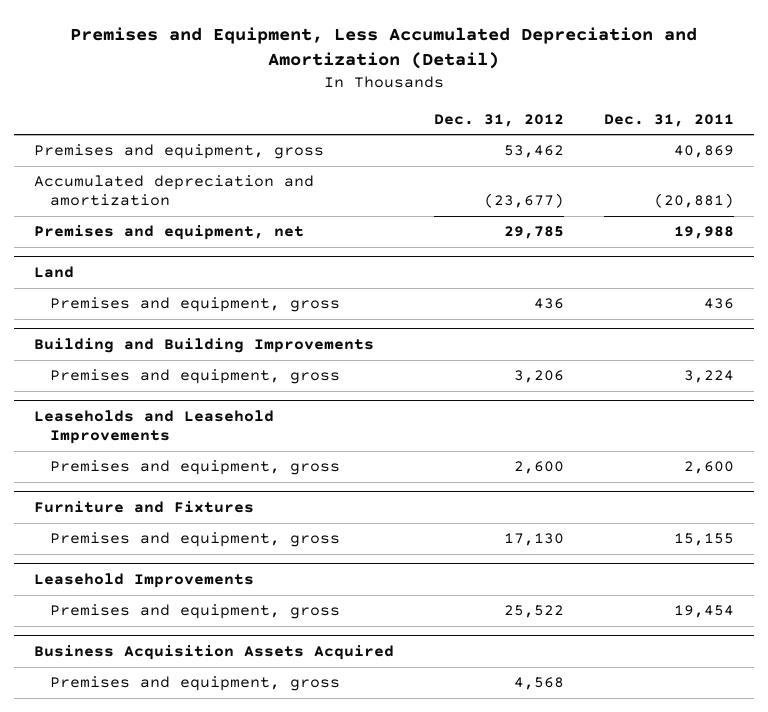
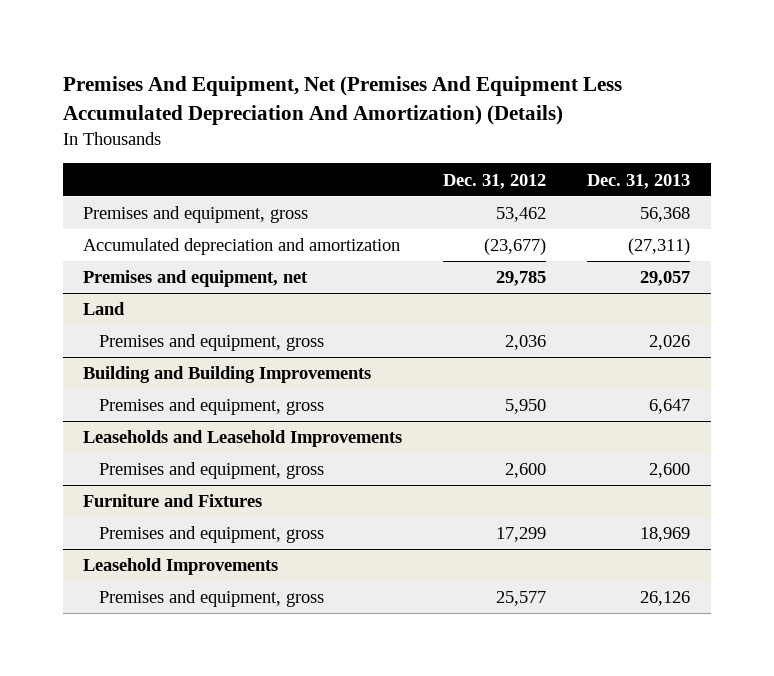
[69,26,697,69] Premises and Equipment, Less Accumulated Depreciation and Amortization (Detail) -> [62,76,622,126] Premises And Equipment, Net (Premises And Equipment Less Accumulated Depreciation And Amortization) (Details)
[603,113,734,127] Dec. 31, 2011 -> none
none -> [587,173,691,189] Dec. 31, 2013
[533,298,564,310] 436 -> [505,335,547,351] 2,036
[513,370,564,384] 3,206 -> [505,399,547,415] 5,950
[503,533,564,547] 17,130 -> [496,527,547,543] 17,299
[34,644,395,660] Business Acquisition Assets Acquired -> none
[49,676,340,692] Premises and equipment, gross -> none
[503,605,564,619] 25,522 -> [496,591,547,607] 25,577

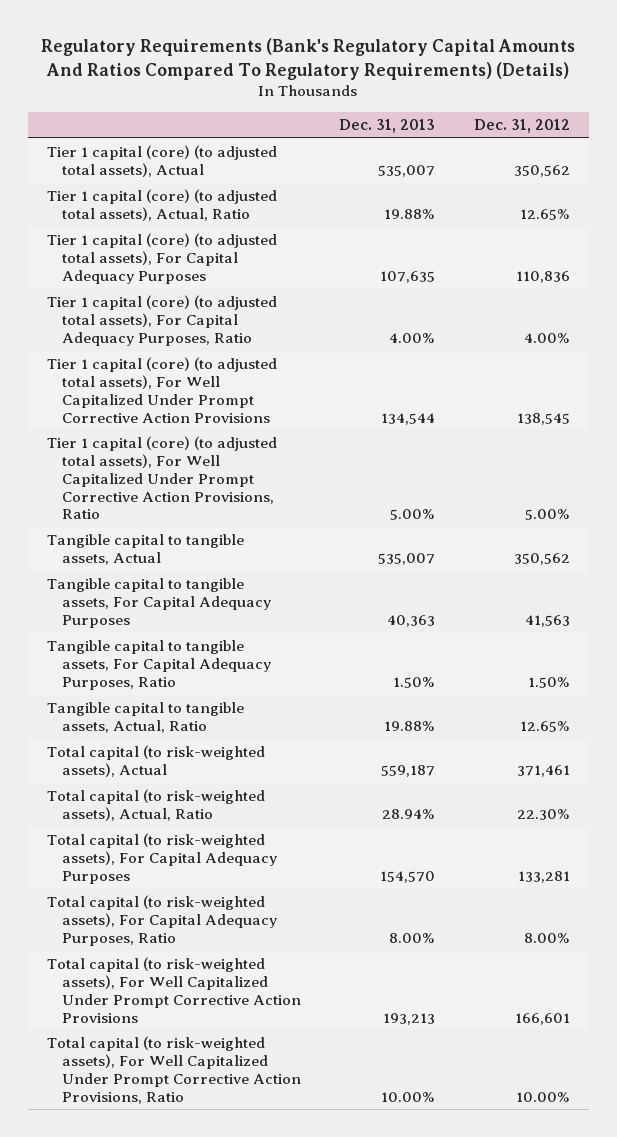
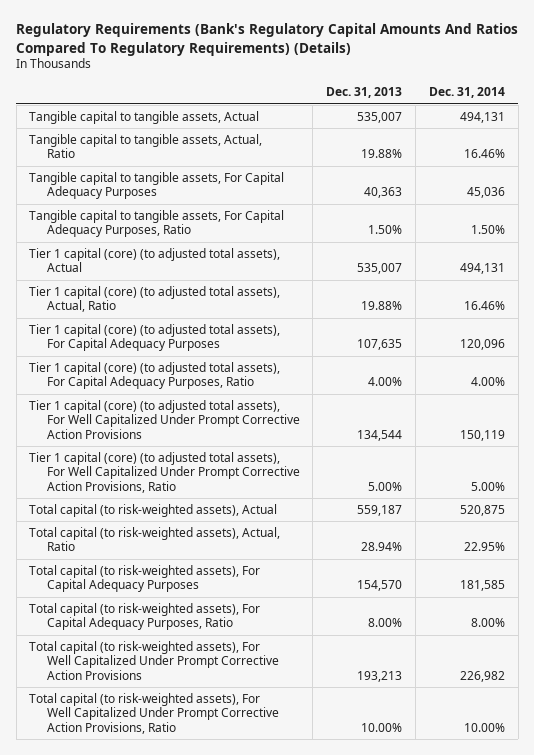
[473,119,570,134] Dec. 31, 2012 -> none
none -> [428,87,505,99] Dec. 31, 2014
[47,534,245,566] Tangible capital to tangible assets, Actual -> [29,110,260,124] Tangible capital to tangible assets, Actual
[47,702,245,734] Tangible capital to tangible assets, Actual, Ratio -> [29,133,263,159] Tangible capital to tangible assets, Actual, Ratio
[47,578,271,628] Tangible capital to tangible assets, For Capital Adequacy Purposes -> [29,171,285,200] Tangible capital to tangible assets, For Capital Adequacy Purposes
[47,640,271,690] Tangible capital to tangible assets, For Capital Adequacy Purposes, Ratio -> [29,209,285,238] Tangible capital to tangible assets, For Capital Adequacy Purposes, Ratio

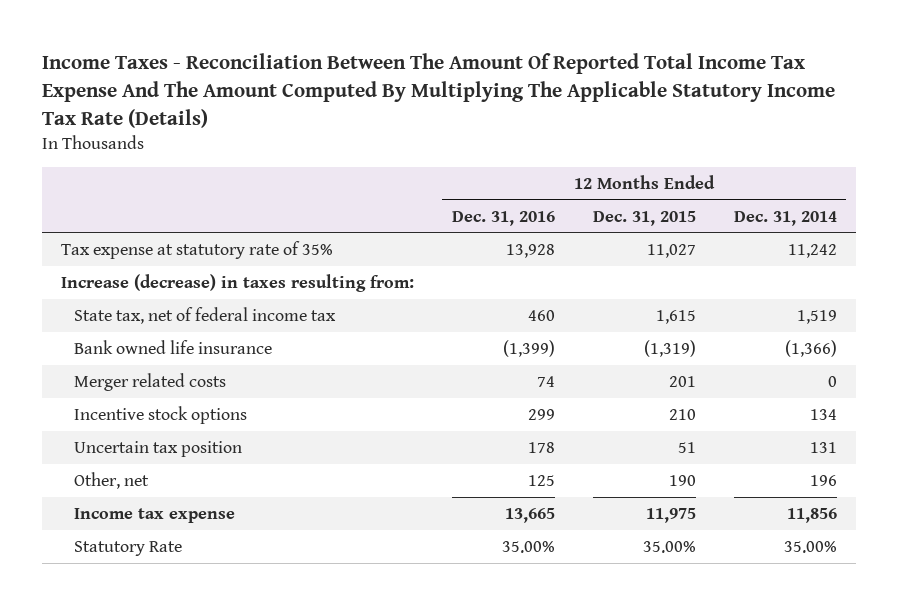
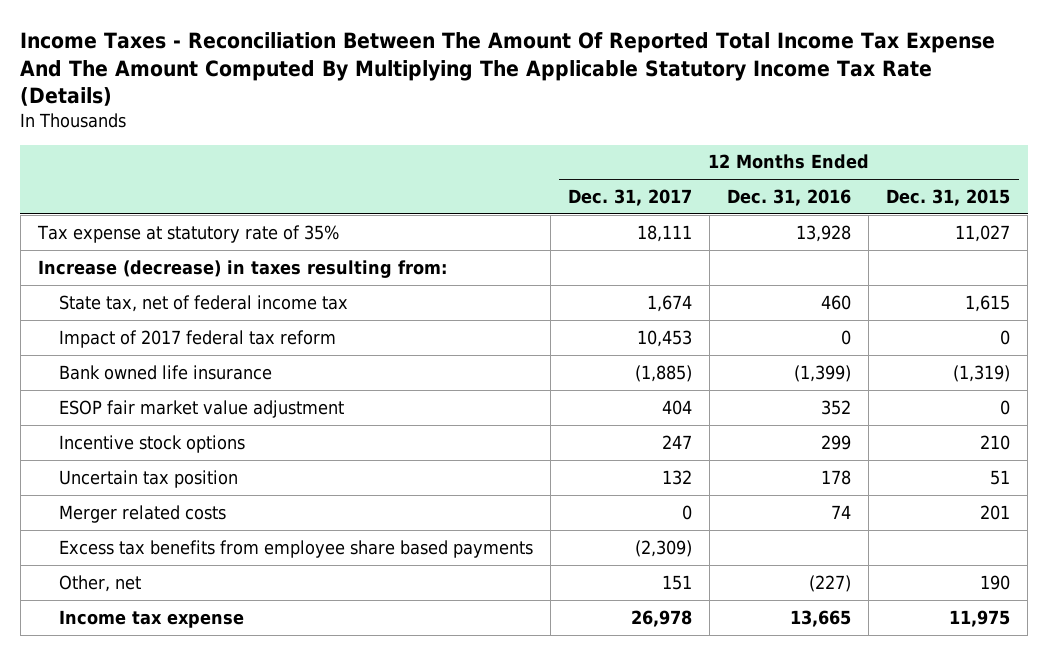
[733,210,837,226] Dec. 31, 2014 -> none
none -> [567,188,692,206] Dec. 31, 2017
none -> [58,329,336,348] Impact of 2017 federal tax reform
none -> [58,399,344,418] ESOP fair market value adjustment
[73,372,226,391] Merger related costs -> [58,504,226,523] Merger related costs
none -> [58,539,533,558] Excess tax benefits from employee share based payments
[527,474,555,486] 125 -> [808,574,851,592] (227)
[73,540,182,556] Statutory Rate -> none

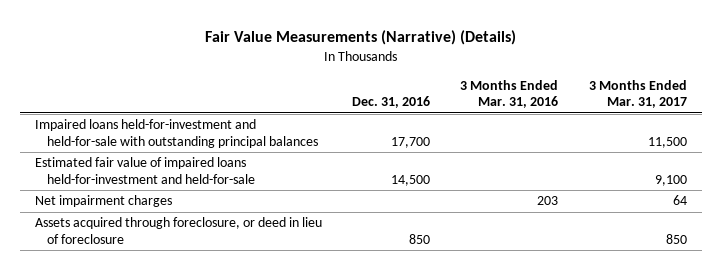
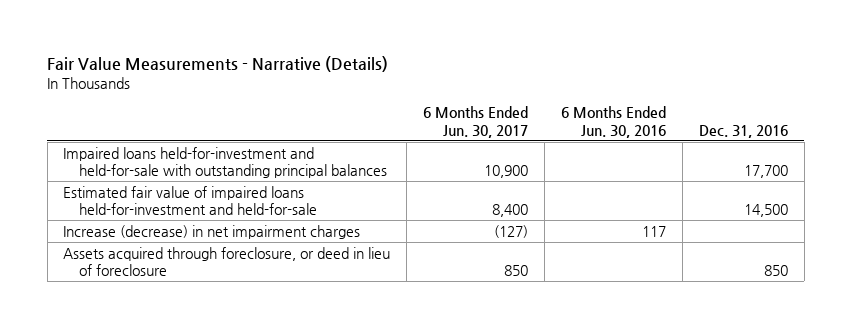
[204,29,516,45] Fair Value Measurements (Narrative) (Details) -> [47,55,389,72] Fair Value Measurements - Narrative (Details)
[460,80,559,109] 3 Months Ended Mar. 31, 2016 -> none
[588,80,687,109] 3 Months Ended Mar. 31, 2017 -> none
none -> [423,106,529,138] 6 Months Ended Jun. 30, 2017
none -> [561,106,667,138] 6 Months Ended Jun. 30, 2016
[35,195,173,208] Net impairment charges -> [63,224,361,239] Increase (decrease) in net impairment charges

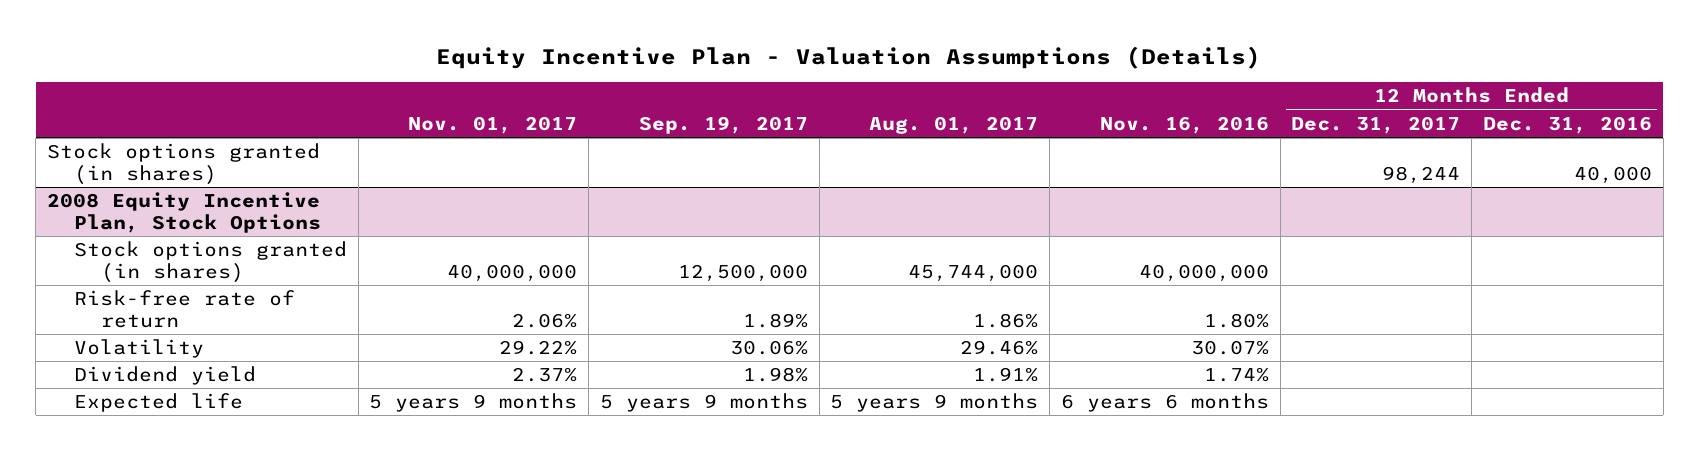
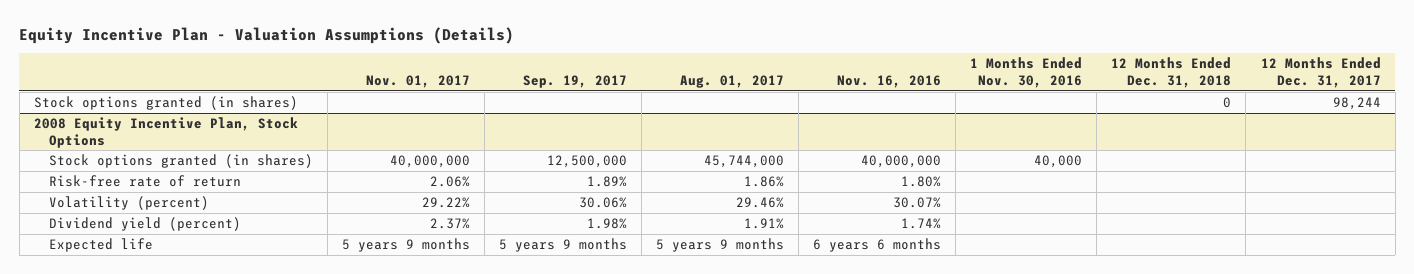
[1482,115,1652,134] Dec. 31, 2016 -> none
none -> [970,57,1083,89] 1 Months Ended Nov. 30, 2016
none -> [1111,57,1232,89] 12 Months Ended Dec. 31, 2018
[74,339,205,359] Volatility -> [48,196,209,211] Volatility (percent)
[74,366,257,386] Dividend yield -> [48,217,241,232] Dividend yield (percent)

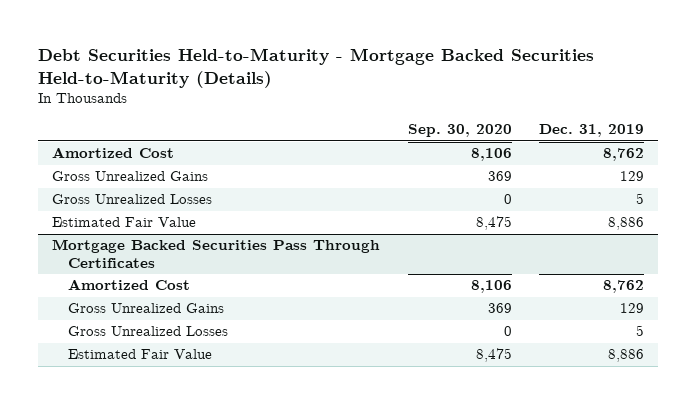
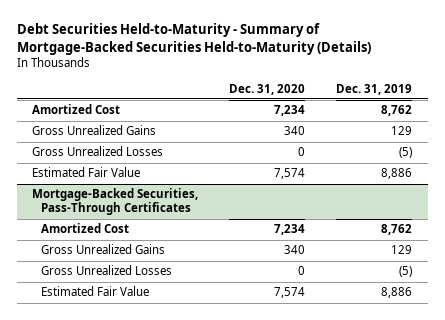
[38,47,595,88] Debt Securities Held-to-Maturity - Mortgage Backed Securities Held-to-Maturity (Details) -> [16,23,371,55] Debt Securities Held-to-Maturity - Summary of Mortgage-Backed Securities Held-to-Maturity (Details)
[407,124,512,138] Sep. 30, 2020 -> none
none -> [229,83,306,95] Dec. 31, 2020
[636,193,645,205] 5 -> [399,147,413,159] (5)
[51,239,380,268] Mortgage Backed Securities Pass Through Certificates -> [32,188,199,216] Mortgage-Backed Securities, Pass-Through Certificates
[636,325,645,337] 5 -> [399,266,413,278] (5)

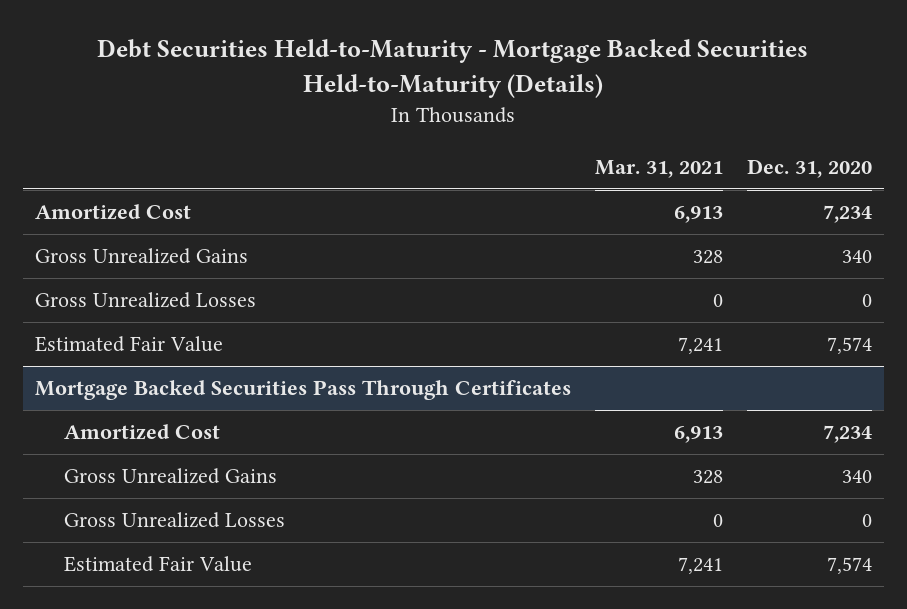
[16,23,371,55] Debt Securities Held-to-Maturity - Summary of Mortgage-Backed Securities Held-to-Maturity (Details) -> [97,39,809,98] Debt Securities Held-to-Maturity - Mortgage Backed Securities Held-to-Maturity (Details)
[336,83,413,95] Dec. 31, 2019 -> none
none -> [594,159,723,178] Mar. 31, 2021
[32,188,199,216] Mortgage-Backed Securities, Pass-Through Certificates -> [34,380,571,401] Mortgage Backed Securities Pass Through Certificates

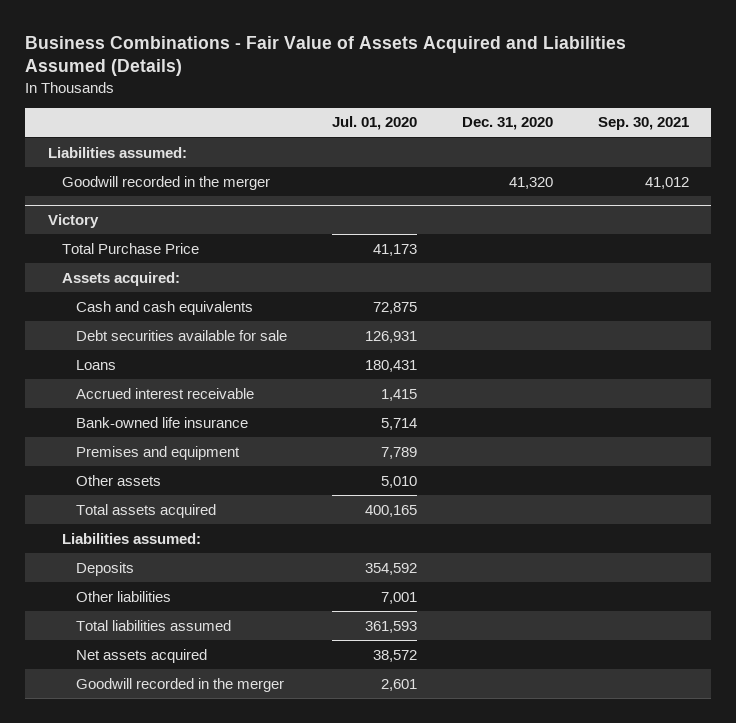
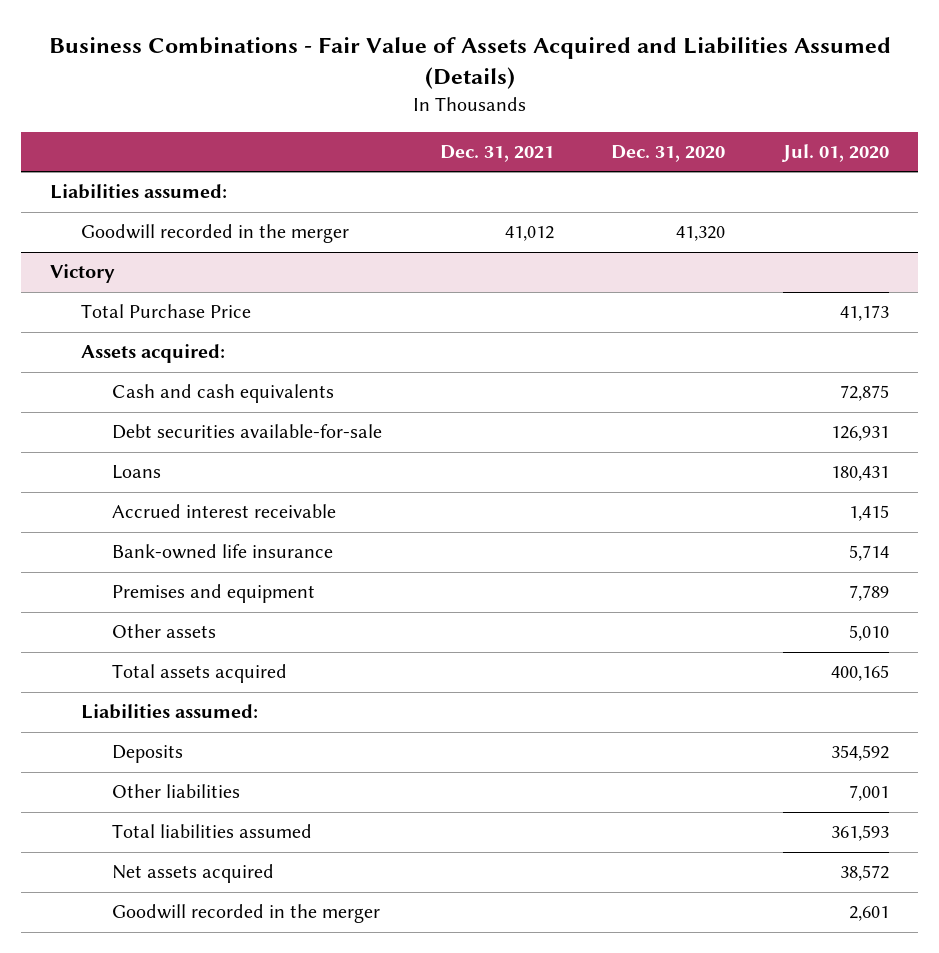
[597,117,689,131] Sep. 30, 2021 -> none
none -> [439,144,554,162] Dec. 31, 2021
[75,329,287,341] Debt securities available for sale -> [112,424,383,440] Debt securities available-for-sale

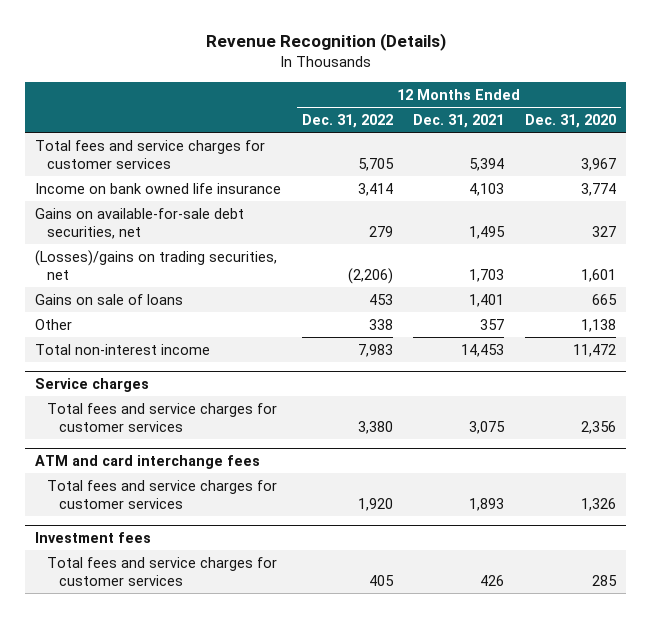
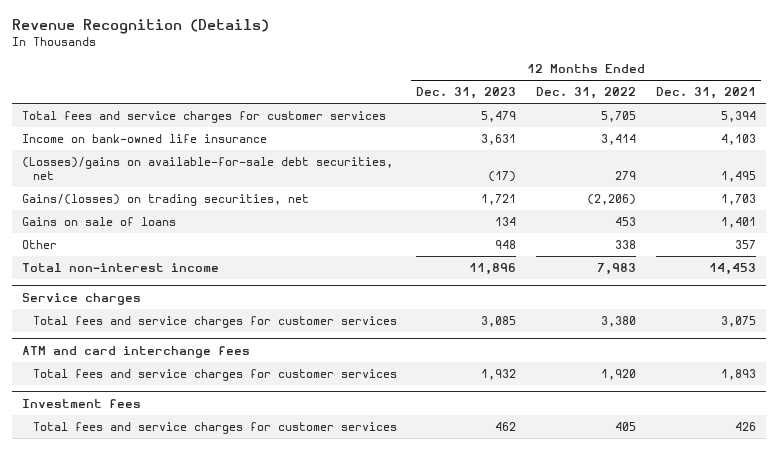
[525,113,617,128] Dec. 31, 2020 -> none
none -> [416,87,517,100] Dec. 31, 2023
[35,182,282,194] Income on bank owned life insurance -> [21,133,267,143] Income on bank-owned life insurance
[35,207,245,239] Gains on available-for-sale debt securities, net -> [21,156,393,180] (Losses)/gains on available-for-sale debt securities, net
[35,249,278,280] (Losses)/gains on trading securities, net -> [21,193,309,206] Gains/(losses) on trading securities, net

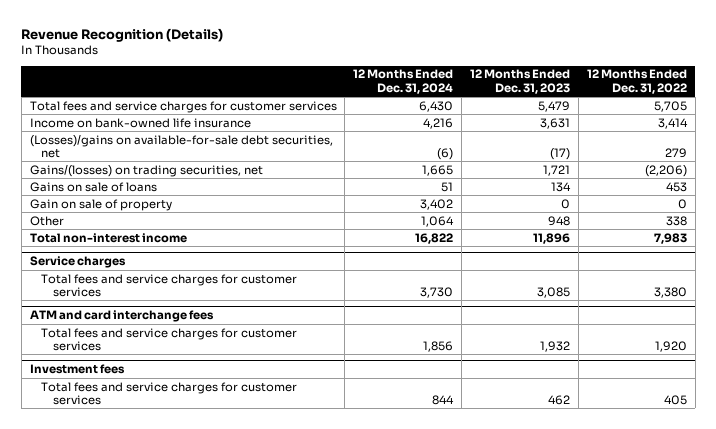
[656,87,757,100] Dec. 31, 2021 -> none
none -> [353,69,454,94] 12 Months Ended Dec. 31, 2024
none -> [29,198,172,211] Gain on sale of property

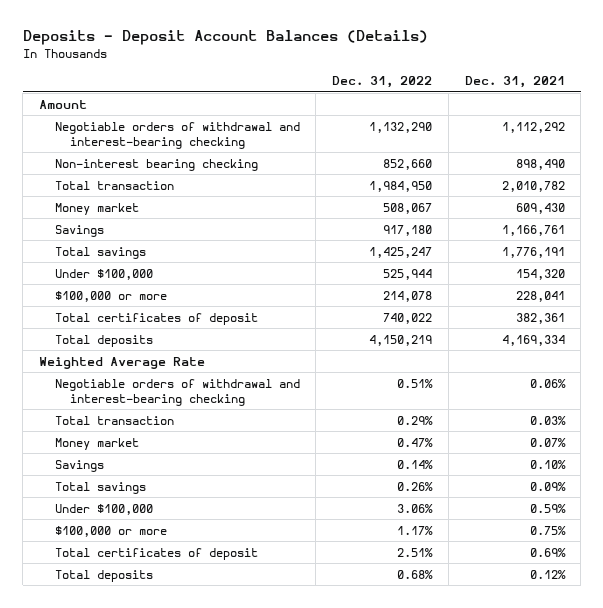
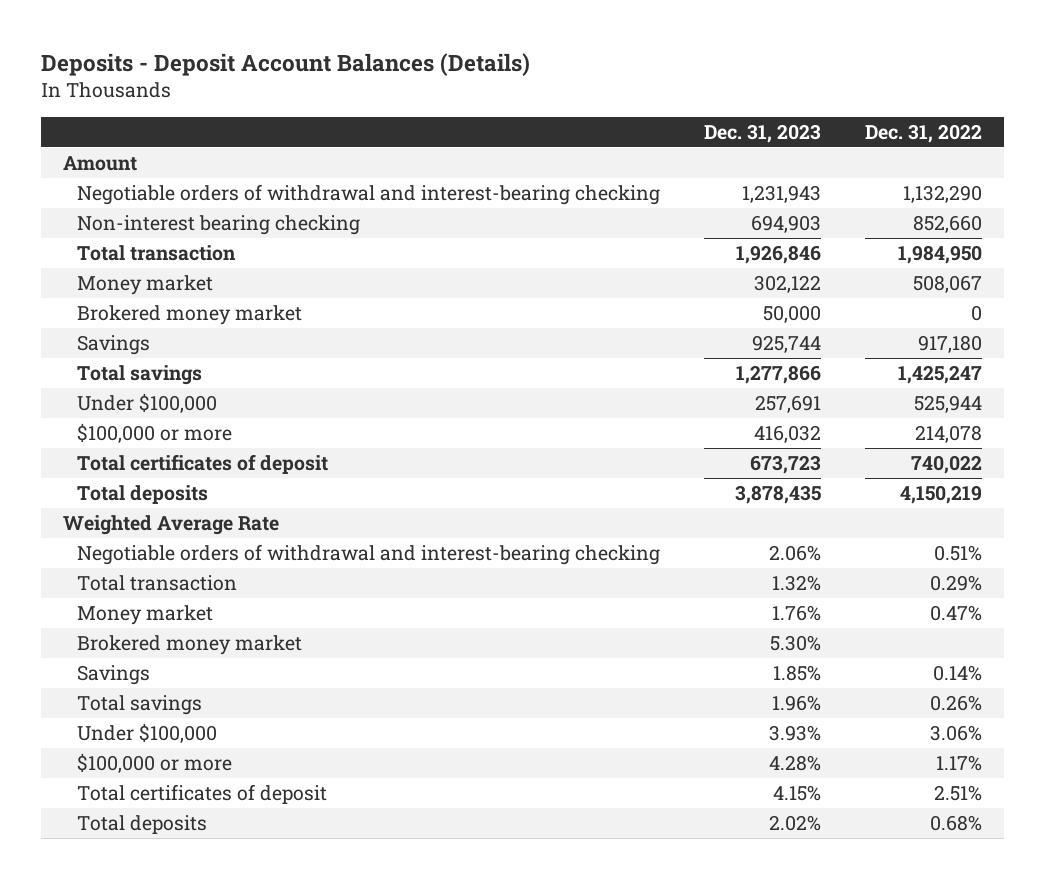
[464,76,565,89] Dec. 31, 2021 -> none
none -> [703,123,821,143] Dec. 31, 2023
none -> [76,304,302,325] Brokered money market
none -> [76,634,302,655] Brokered money market

